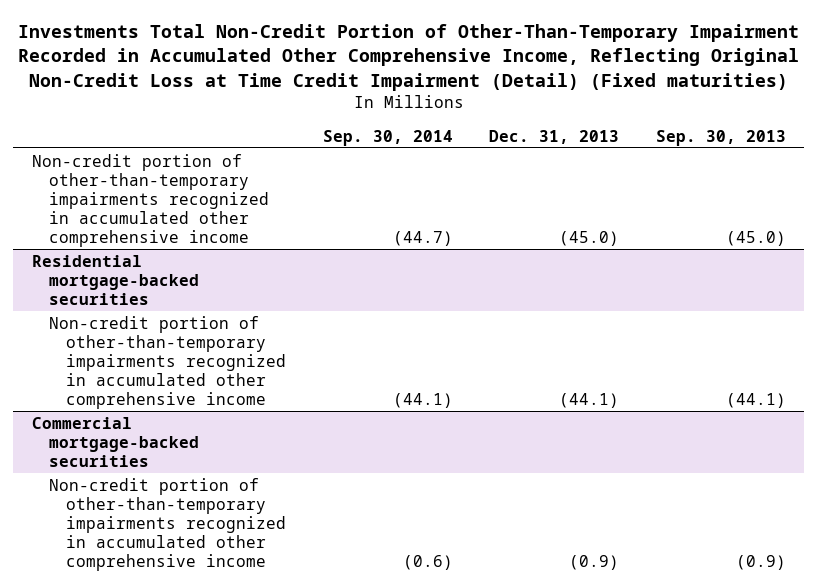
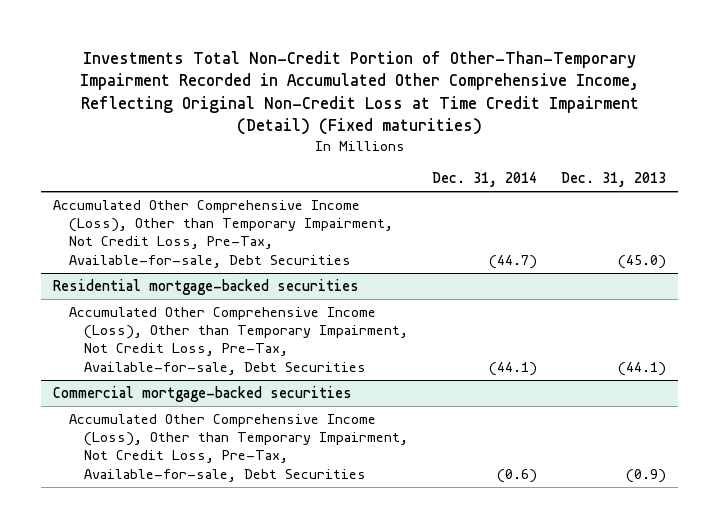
[322,129,453,146] Sep. 30, 2014 -> none
[655,129,786,146] Sep. 30, 2013 -> none
none -> [432,172,538,188] Dec. 31, 2014
[31,153,269,247] Non-credit portion of other-than-temporary impairments recognized in accumulated other comprehensive income -> [52,199,393,268] Accumulated Other Comprehensive Income (Loss), Other than Temporary Impairment, Not Credit Loss, Pre-Tax, Available-for-sale, Debt Securities
[48,315,287,409] Non-credit portion of other-than-temporary impairments recognized in accumulated other comprehensive income -> [68,306,409,375] Accumulated Other Comprehensive Income (Loss), Other than Temporary Impairment, Not Credit Loss, Pre-Tax, Available-for-sale, Debt Securities
[48,477,287,571] Non-credit portion of other-than-temporary impairments recognized in accumulated other comprehensive income -> [68,413,409,482] Accumulated Other Comprehensive Income (Loss), Other than Temporary Impairment, Not Credit Loss, Pre-Tax, Available-for-sale, Debt Securities

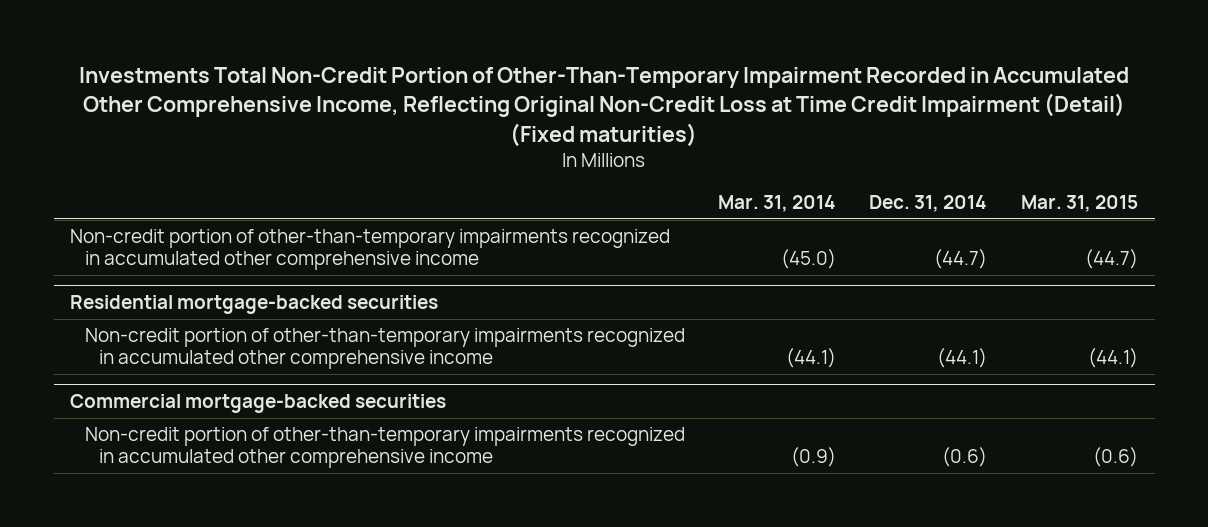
[561,172,667,188] Dec. 31, 2013 -> none
none -> [717,195,836,213] Mar. 31, 2014
none -> [1020,195,1138,213] Mar. 31, 2015
[52,199,393,268] Accumulated Other Comprehensive Income (Loss), Other than Temporary Impairment, Not Credit Loss, Pre-Tax, Available-for-sale, Debt Securities -> [70,229,671,271] Non-credit portion of other-than-temporary impairments recognized in accumulated other comprehensive income
[68,306,409,375] Accumulated Other Comprehensive Income (Loss), Other than Temporary Impairment, Not Credit Loss, Pre-Tax, Available-for-sale, Debt Securities -> [84,328,685,370] Non-credit portion of other-than-temporary impairments recognized in accumulated other comprehensive income
[68,413,409,482] Accumulated Other Comprehensive Income (Loss), Other than Temporary Impairment, Not Credit Loss, Pre-Tax, Available-for-sale, Debt Securities -> [84,427,685,469] Non-credit portion of other-than-temporary impairments recognized in accumulated other comprehensive income

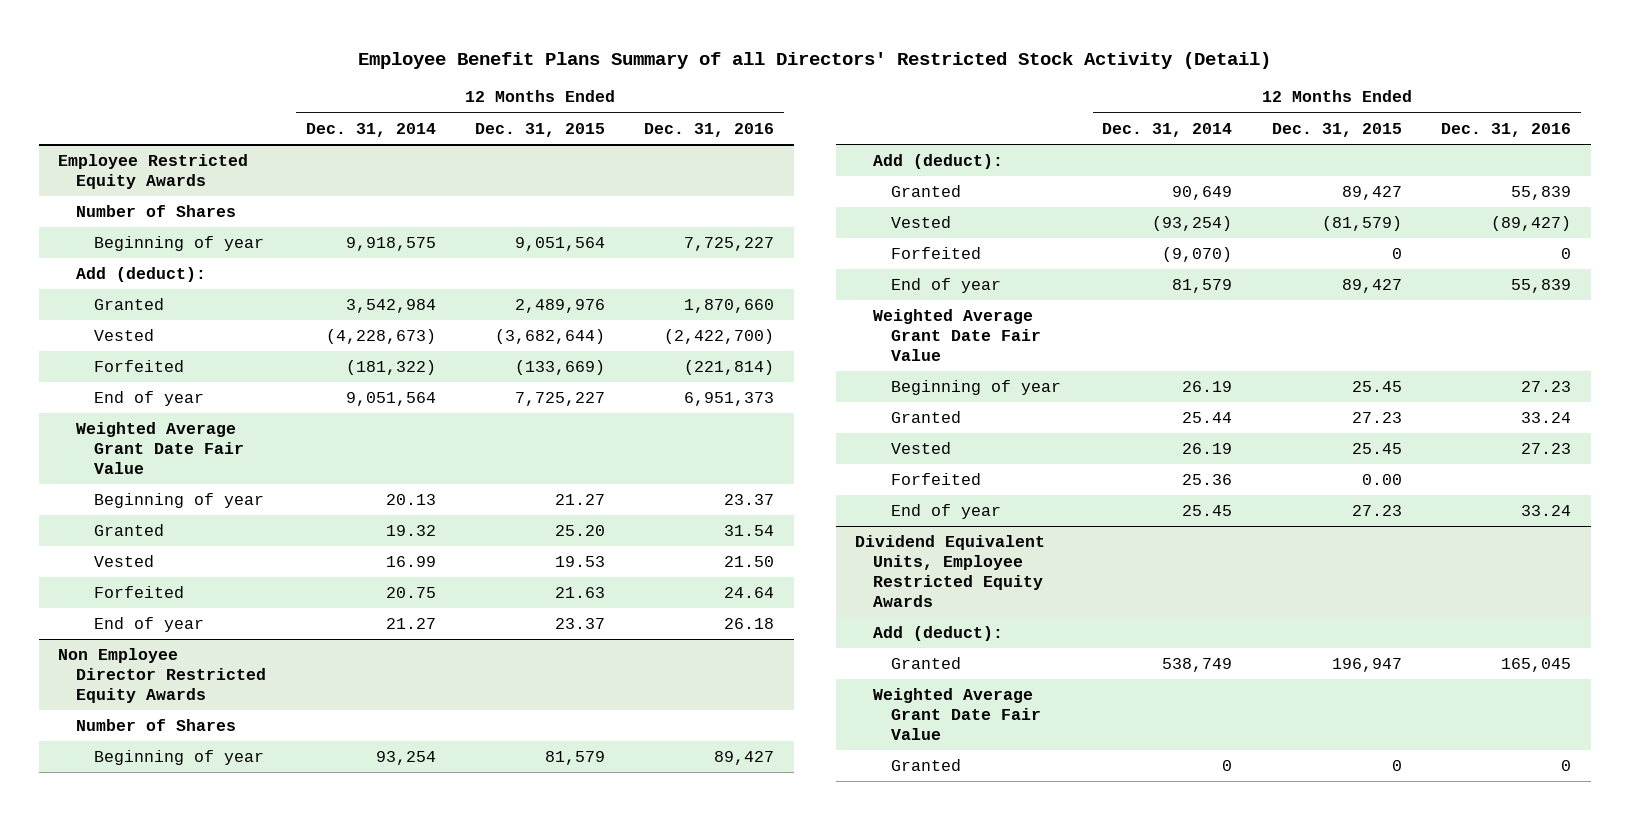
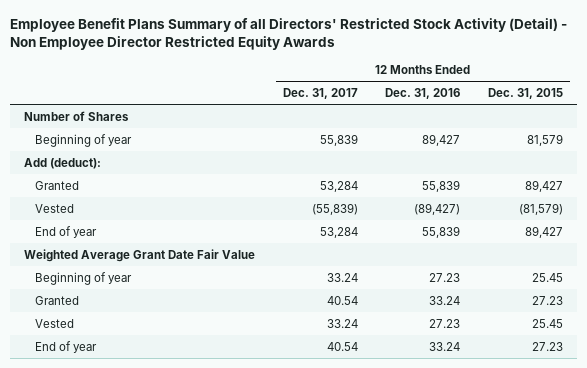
[357,51,1271,69] Employee Benefit Plans Summary of all Directors' Restricted Stock Activity (Detail) -> [10,17,568,50] Employee Benefit Plans Summary of all Directors' Restricted Stock Activity (Detail) - Non Employee Director Restricted Equity Awards
[305,122,436,137] Dec. 31, 2014 -> none
none -> [282,87,358,99] Dec. 31, 2017
[58,154,249,190] Employee Restricted Equity Awards -> none
[94,236,265,252] Beginning of year -> none
[76,267,207,283] Add (deduct): -> none
[94,298,165,311] Granted -> none
[94,329,155,342] Vested -> none
[94,360,185,373] Forfeited -> none
[94,391,205,407] End of year -> none
[76,422,245,475] Weighted Average Grant Date Fair Value -> none
[94,493,265,509] Beginning of year -> none
[94,524,165,537] Granted -> none
[94,555,155,568] Vested -> none
[94,586,185,599] Forfeited -> none
[94,617,205,633] End of year -> none
[58,648,267,704] Non Employee Director Restricted Equity Awards -> none
[76,719,237,732] Number of Shares -> none
[890,247,981,260] Forfeited -> none
[890,473,981,486] Forfeited -> none
[855,535,1046,607] Dividend Equivalent Units, Employee Restricted Equity Awards -> none
[873,626,1004,642] Add (deduct): -> none
[890,657,961,670] Granted -> none
[873,688,1041,741] Weighted Average Grant Date Fair Value -> none
[890,759,961,772] Granted -> none

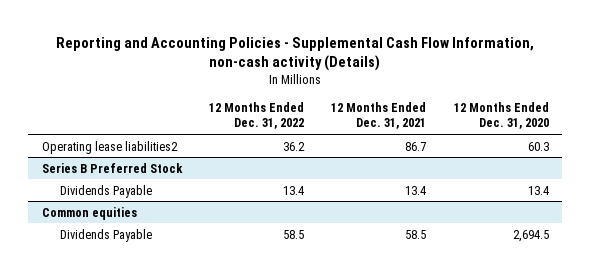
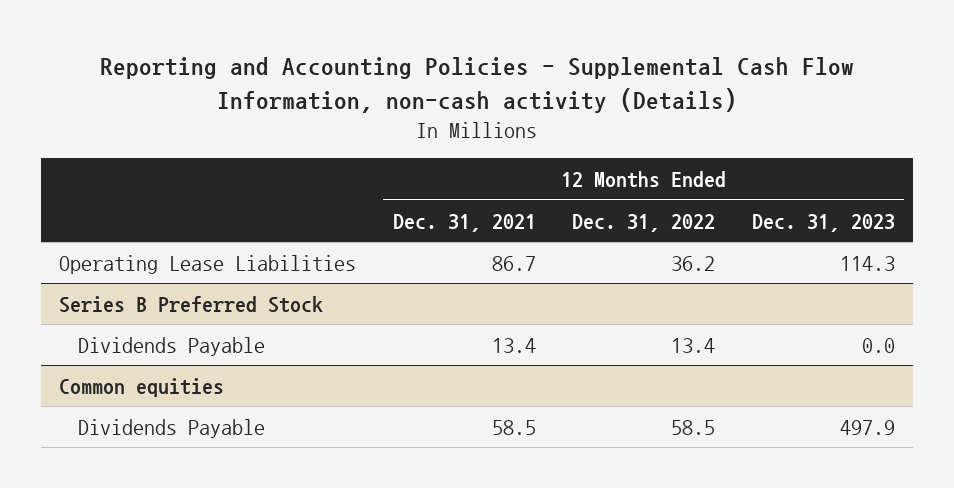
[453,102,549,130] 12 Months Ended Dec. 31, 2020 -> none
none -> [751,213,895,232] Dec. 31, 2023
[41,140,178,154] Operating lease liabilities2 -> [58,254,356,274] Operating Lease Liabilities

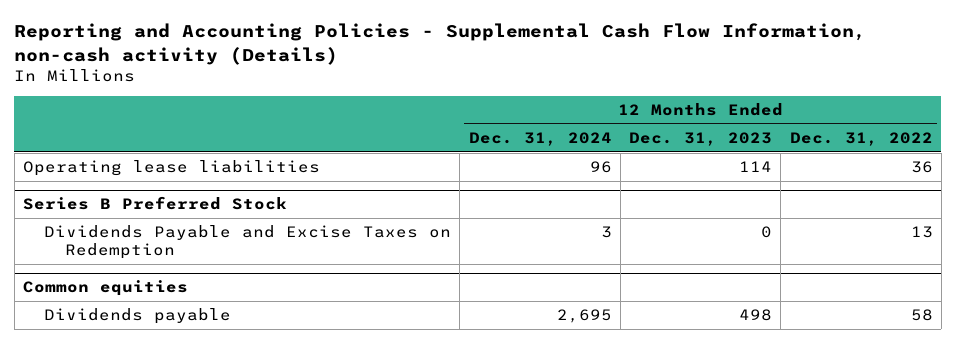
[392,213,536,232] Dec. 31, 2021 -> none
none -> [468,131,612,146] Dec. 31, 2024
[58,254,356,274] Operating Lease Liabilities -> [22,160,320,177] Operating lease liabilities
[671,255,716,271] 36.2 -> [910,161,933,174] 36
[839,255,895,271] 114.3 -> [739,161,773,173] 114
[78,336,266,356] Dividends Payable -> none
none -> [43,225,451,260] Dividends Payable and Excise Taxes on Redemption
[78,418,266,438] Dividends Payable -> [43,308,231,325] Dividends payable
[671,419,716,435] 58.5 -> [910,309,933,322] 58
[839,419,895,435] 497.9 -> [739,309,773,322] 498

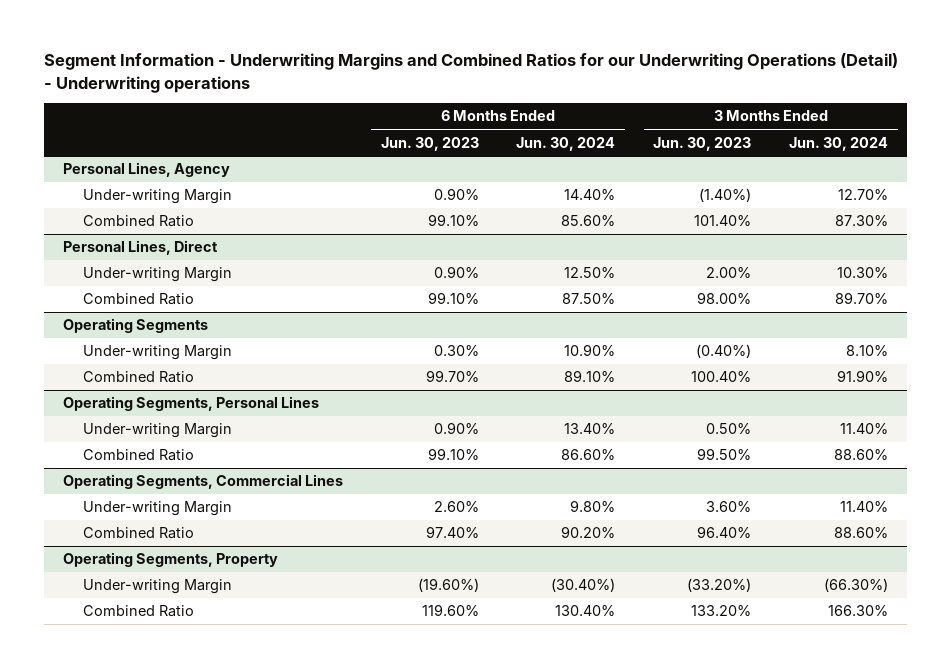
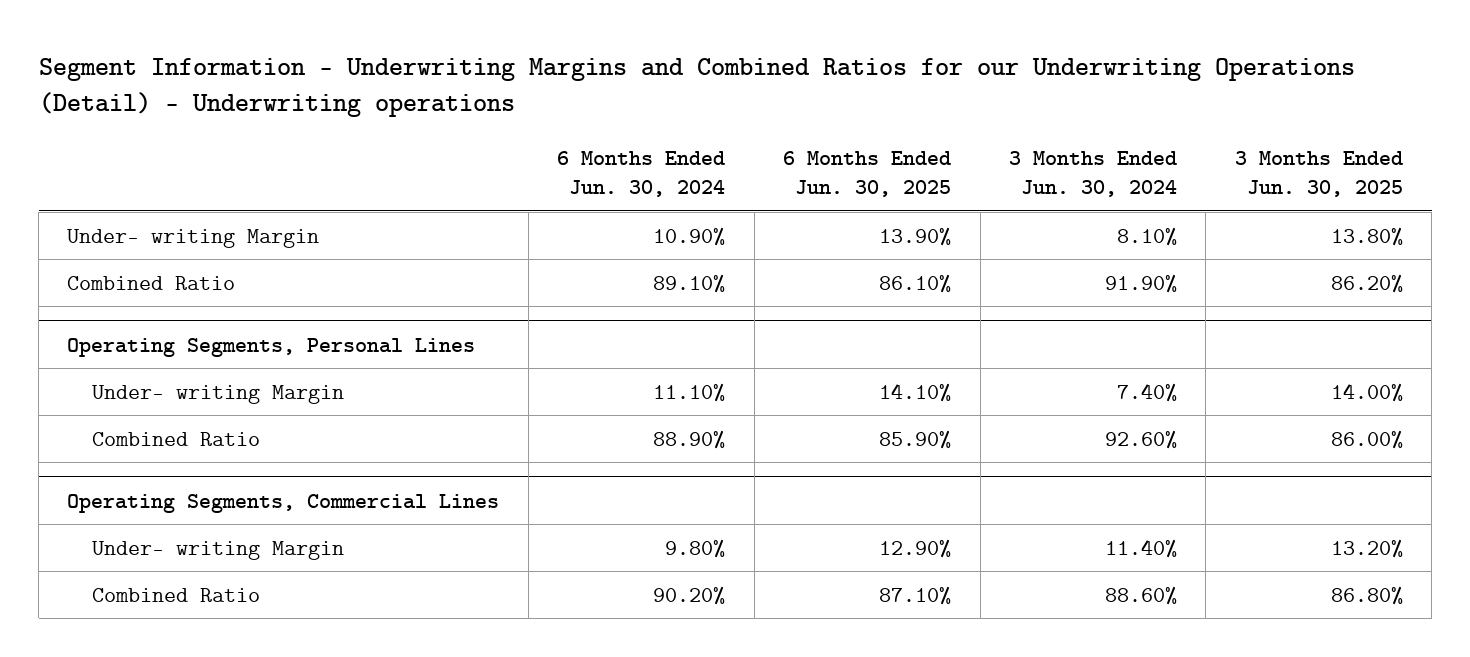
[380,136,479,151] Jun. 30, 2023 -> none
[653,136,752,151] Jun. 30, 2023 -> none
none -> [783,150,952,198] 6 Months Ended Jun. 30, 2025
none -> [1234,150,1403,198] 3 Months Ended Jun. 30, 2025
[62,162,230,178] Personal Lines, Agency -> none
[83,215,195,228] Combined Ratio -> none
[62,240,218,256] Personal Lines, Direct -> none
[83,267,233,283] Under-writing Margin -> none
[83,293,195,306] Combined Ratio -> none
[62,318,208,334] Operating Segments -> none
[83,345,233,361] Under-writing Margin -> none
[83,189,233,205] Under-writing Margin -> [67,228,320,248] Under- writing Margin
[564,189,616,201] 14.40% -> [653,226,726,246] 10.90%
[838,189,889,201] 12.70% -> [1116,226,1177,246] 8.10%
[83,423,233,439] Under-writing Margin -> [92,384,345,404] Under- writing Margin
[564,423,616,435] 13.40% -> [653,382,726,402] 11.10%
[840,423,889,435] 11.40% -> [1116,382,1177,402] 7.40%
[561,449,616,461] 86.60% -> [653,429,726,449] 88.90%
[834,449,889,461] 88.60% -> [1104,429,1177,449] 92.60%
[83,501,233,517] Under-writing Margin -> [92,540,345,560] Under- writing Margin
[62,552,278,568] Operating Segments, Property -> none
[83,579,233,595] Under-writing Margin -> none
[83,605,195,618] Combined Ratio -> none

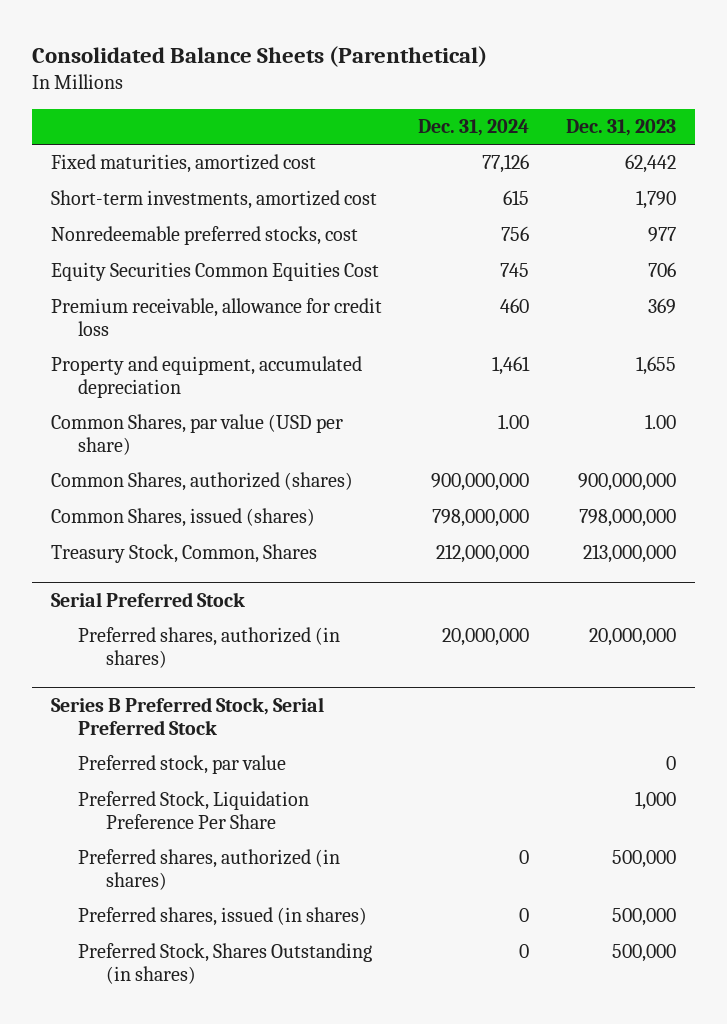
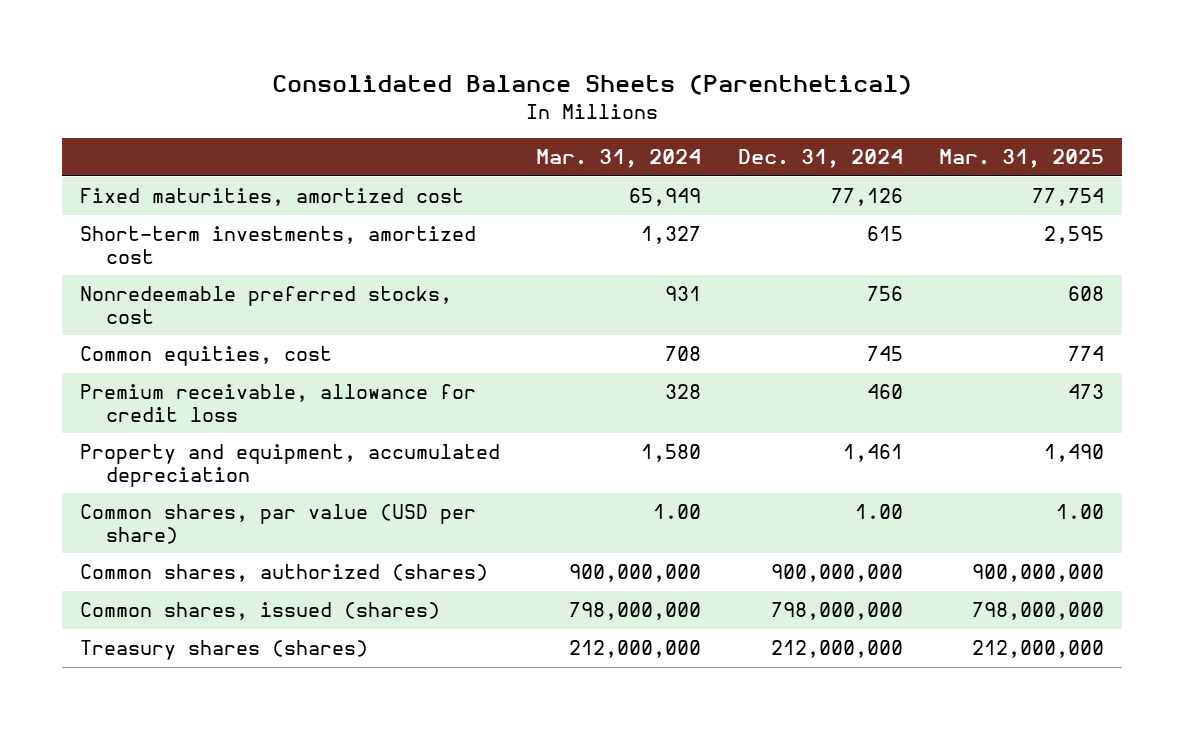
[566,119,677,137] Dec. 31, 2023 -> none
none -> [536,149,702,169] Mar. 31, 2024
none -> [938,149,1104,169] Mar. 31, 2025
[50,262,379,282] Equity Securities Common Equities Cost -> [80,346,333,367] Common equities, cost
[50,591,245,607] Serial Preferred Stock -> none
[78,627,341,669] Preferred shares, authorized (in shares) -> none
[50,696,324,735] Series B Preferred Stock, Serial Preferred Stock -> none
[78,755,287,775] Preferred stock, par value -> none
[78,791,310,830] Preferred Stock, Liquidation Preference Per Share -> none
[78,849,341,891] Preferred shares, authorized (in shares) -> none
[78,907,368,927] Preferred shares, issued (in shares) -> none
[78,943,373,985] Preferred Stock, Shares Outstanding (in shares) -> none
[50,414,343,456] Common Shares, par value (USD per share) -> [80,504,477,544] Common shares, par value (USD per share)
[50,472,353,492] Common Shares, authorized (shares) -> [80,564,489,583] Common shares, authorized (shares)
[50,508,315,528] Common Shares, issued (shares) -> [80,602,441,621] Common shares, issued (shares)
[50,544,317,564] Treasury Stock, Common, Shares -> [80,640,369,661] Treasury shares (shares)

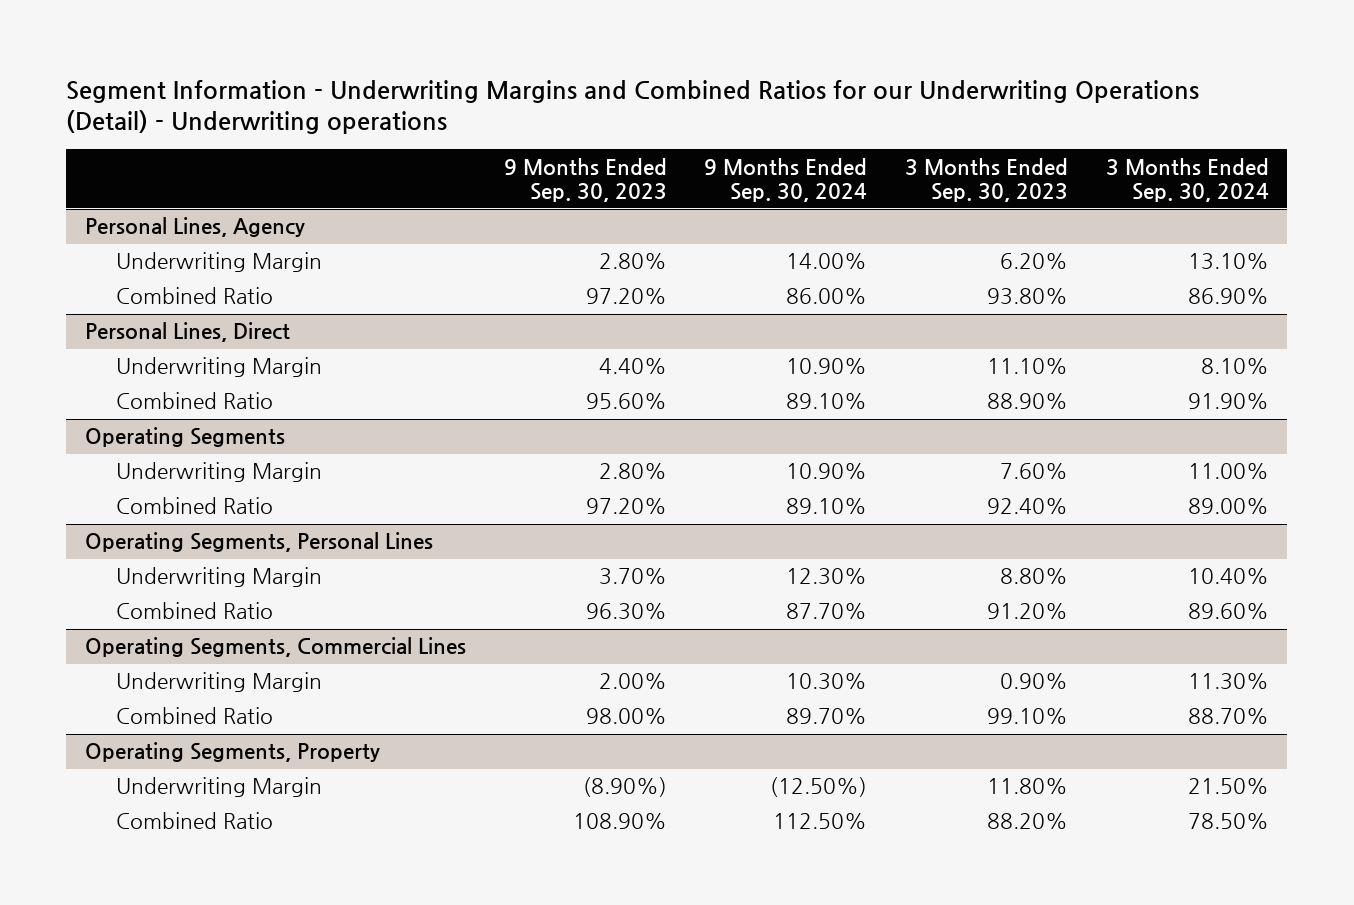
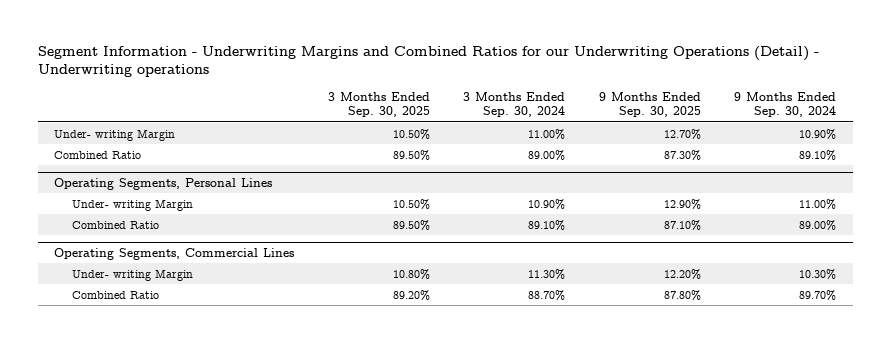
[503,157,667,202] 9 Months Ended Sep. 30, 2023 -> none
[904,157,1068,202] 3 Months Ended Sep. 30, 2023 -> none
none -> [327,91,430,118] 3 Months Ended Sep. 30, 2025
none -> [598,91,701,118] 9 Months Ended Sep. 30, 2025
[84,217,305,238] Personal Lines, Agency -> none
[115,287,273,305] Combined Ratio -> none
[84,322,290,343] Personal Lines, Direct -> none
[115,357,322,378] Underwriting Margin -> none
[115,392,273,410] Combined Ratio -> none
[84,427,285,448] Operating Segments -> none
[115,462,322,483] Underwriting Margin -> none
[115,252,322,273] Underwriting Margin -> [54,128,176,141] Under- writing Margin
[786,253,868,270] 14.00% -> [798,128,836,140] 10.90%
[1187,253,1269,271] 13.10% -> [528,128,566,140] 11.00%
[115,567,322,588] Underwriting Margin -> [71,198,193,211] Under- writing Margin
[786,568,868,586] 12.30% -> [798,198,836,210] 11.00%
[1187,568,1269,585] 10.40% -> [528,198,566,210] 10.90%
[786,603,868,620] 87.70% -> [798,219,836,231] 89.00%
[1187,603,1269,620] 89.60% -> [528,219,566,231] 89.10%
[115,672,322,693] Underwriting Margin -> [71,268,193,281] Under- writing Margin
[84,742,380,763] Operating Segments, Property -> none
[115,777,322,798] Underwriting Margin -> none
[115,812,273,830] Combined Ratio -> none

